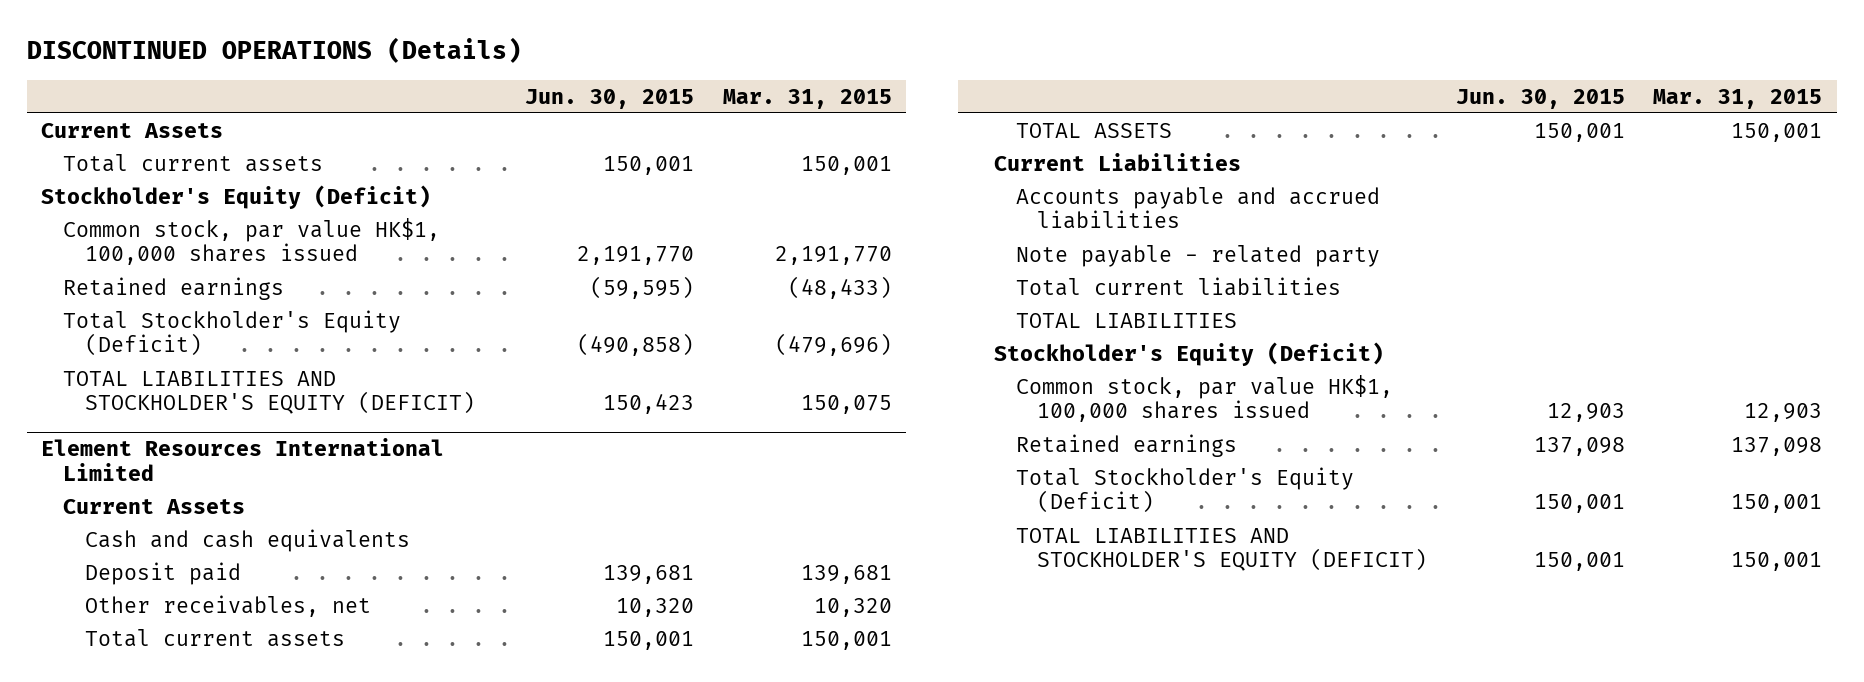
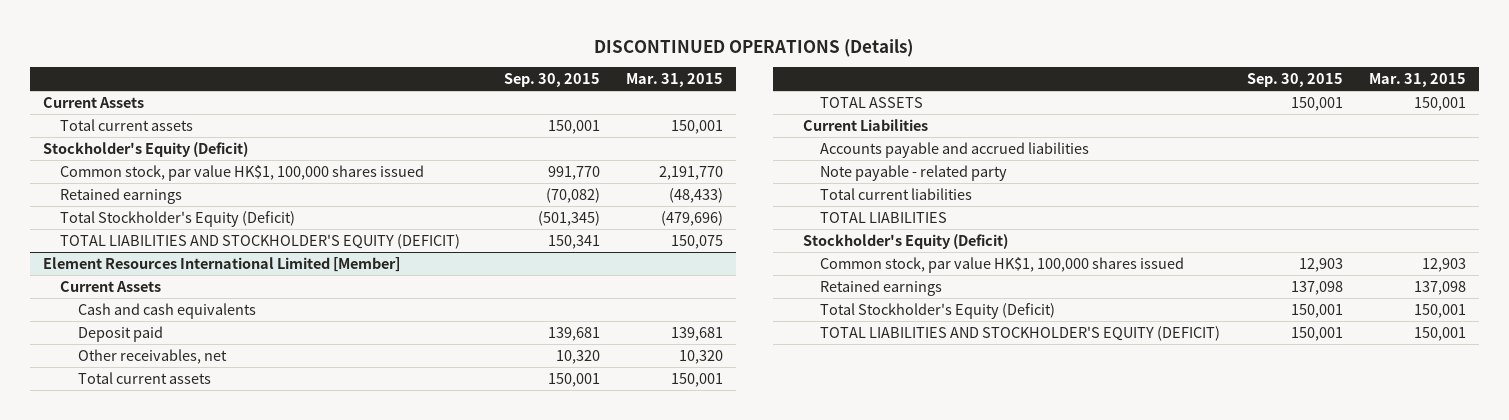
[525,88,695,109] Jun. 30, 2015 -> none
none -> [503,73,600,88] Sep. 30, 2015
[41,438,445,481] Element Resources International Limited -> [42,256,400,272] Element Resources International Limited [Member]

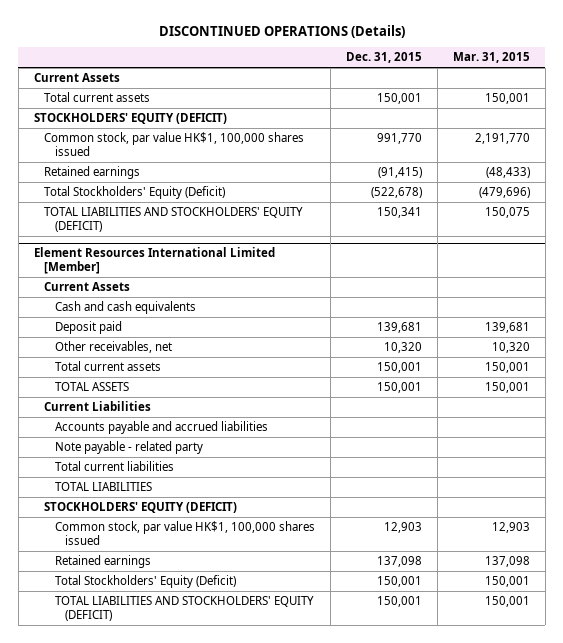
[503,73,600,88] Sep. 30, 2015 -> none
none -> [345,52,422,64] Dec. 31, 2015
[42,141,248,157] Stockholder's Equity (Deficit) -> [33,113,227,125] STOCKHOLDERS' EQUITY (DEFICIT)
[60,210,296,227] Total Stockholder's Equity (Deficit) -> [44,186,226,200] Total Stockholders' Equity (Deficit)
[60,233,461,249] TOTAL LIABILITIES AND STOCKHOLDER'S EQUITY (DEFICIT) -> [44,207,304,233] TOTAL LIABILITIES AND STOCKHOLDERS' EQUITY (DEFICIT)
[803,233,1009,249] Stockholder's Equity (Deficit) -> [44,502,238,514] STOCKHOLDERS' EQUITY (DEFICIT)
[820,302,1056,319] Total Stockholder's Equity (Deficit) -> [54,575,236,589] Total Stockholders' Equity (Deficit)
[820,325,1221,341] TOTAL LIABILITIES AND STOCKHOLDER'S EQUITY (DEFICIT) -> [54,596,314,622] TOTAL LIABILITIES AND STOCKHOLDERS' EQUITY (DEFICIT)

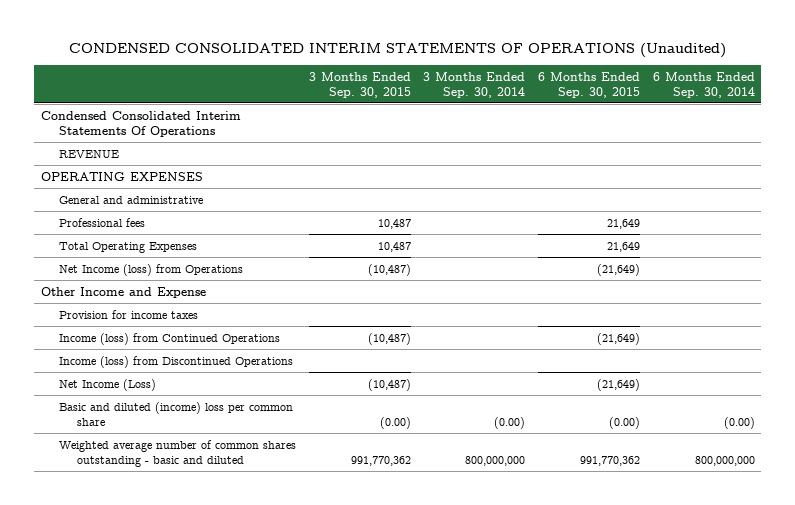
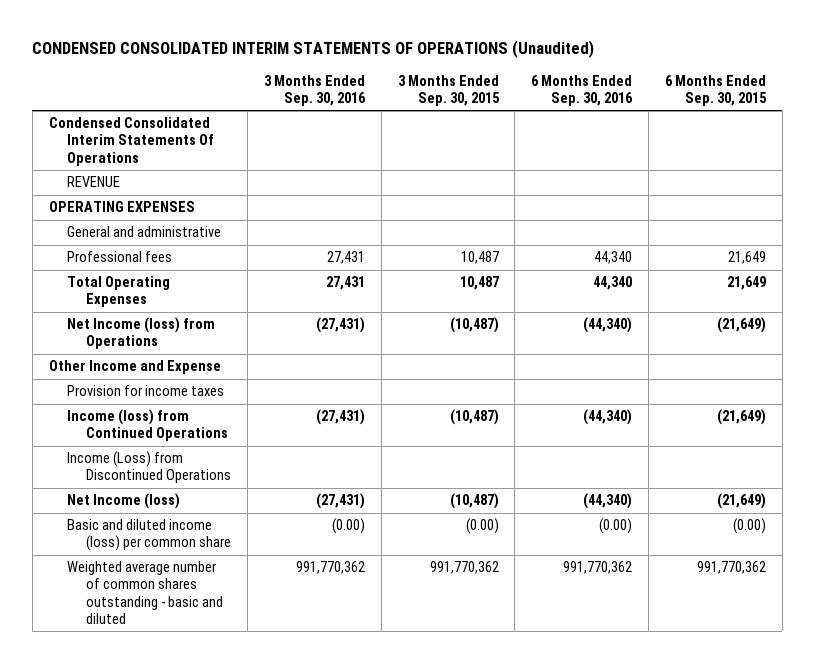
[423,71,526,98] 3 Months Ended Sep. 30, 2014 -> none
[652,71,755,98] 6 Months Ended Sep. 30, 2014 -> none
none -> [263,75,366,107] 3 Months Ended Sep. 30, 2016
none -> [531,75,634,107] 6 Months Ended Sep. 30, 2016
[58,355,293,368] Income (loss) from Discontinued Operations -> [67,451,231,484] Income (Loss) from Discontinued Operations
[58,378,156,391] Net Income (Loss) -> [67,493,181,510] Net Income (loss)
[58,401,293,426] Basic and diluted (income) loss per common share -> [67,519,231,552] Basic and diluted income (loss) per common share

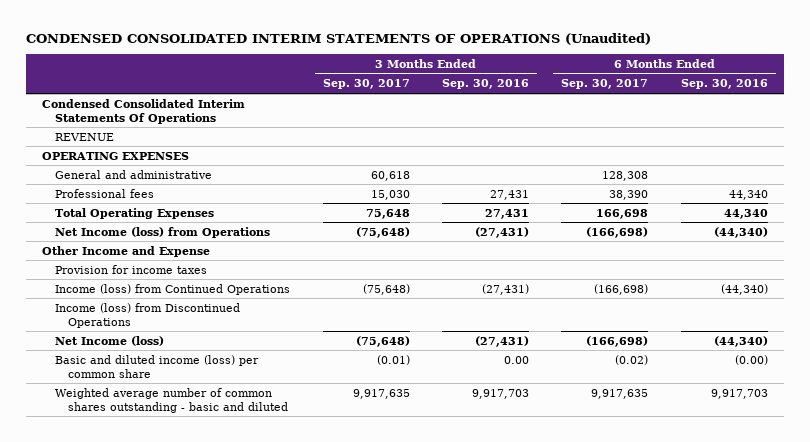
[397,75,500,107] 3 Months Ended Sep. 30, 2015 -> none
[665,75,768,107] 6 Months Ended Sep. 30, 2015 -> none
none -> [322,79,410,90] Sep. 30, 2017
none -> [561,79,649,90] Sep. 30, 2017
[67,451,231,484] Income (Loss) from Discontinued Operations -> [55,302,241,328] Income (loss) from Discontinued Operations
[331,518,365,535] (0.00) -> [504,355,530,364] 0.00
[295,561,365,575] 991,770,362 -> [472,388,530,399] 9,917,703
[563,561,633,575] 991,770,362 -> [710,388,768,399] 9,917,703

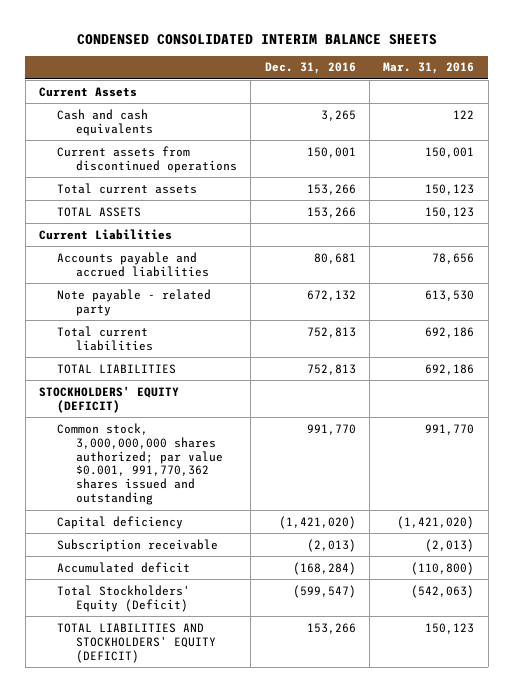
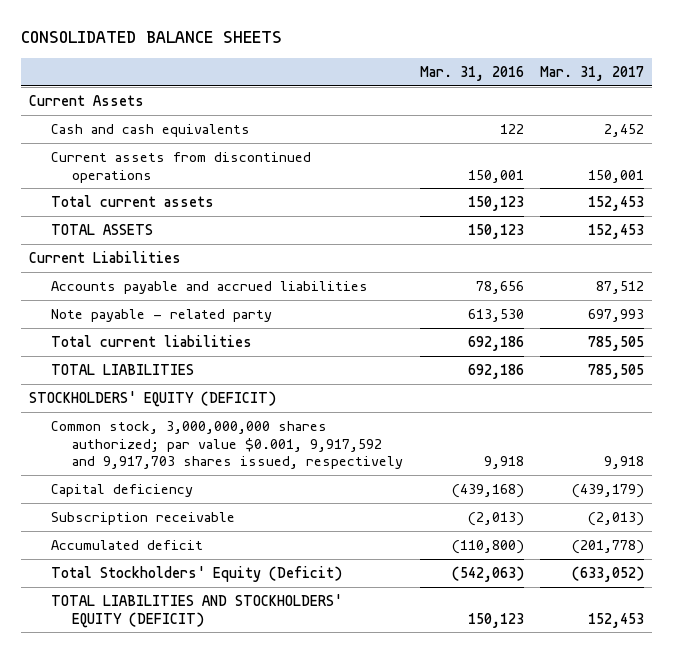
[76,33,437,45] CONDENSED CONSOLIDATED INTERIM BALANCE SHEETS -> [20,31,282,44] CONSOLIDATED BALANCE SHEETS
[264,62,356,75] Dec. 31, 2016 -> none
none -> [540,65,645,81] Mar. 31, 2017
[57,422,223,506] Common stock, 3,000,000,000 shares authorized; par value $0.001, 991,770,362 shares issued and outstanding -> [50,420,404,470] Common stock, 3,000,000,000 shares authorized; par value $0.001, 9,917,592 and 9,917,703 shares issued, respectively
[425,423,475,435] 991,770 -> [483,456,524,470] 9,918
[397,515,475,529] (1,421,020) -> [451,483,524,498] (439,168)

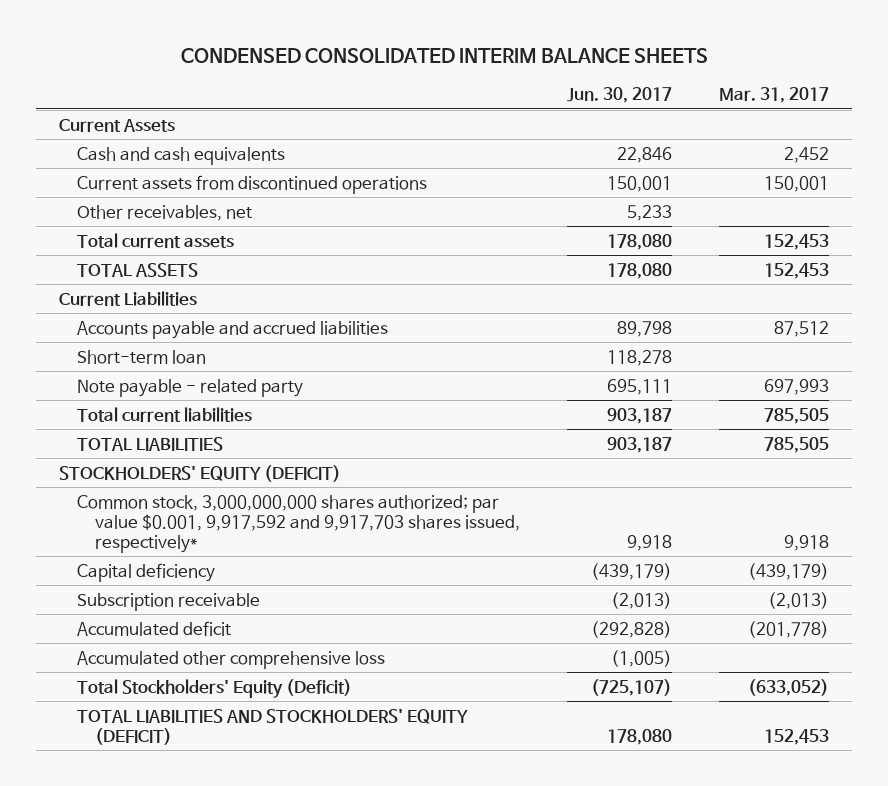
[20,31,282,44] CONSOLIDATED BALANCE SHEETS -> [180,47,708,63] CONDENSED CONSOLIDATED INTERIM BALANCE SHEETS
[419,65,524,81] Mar. 31, 2016 -> none
none -> [567,87,673,104] Jun. 30, 2017
none -> [77,204,253,221] Other receivables, net
none -> [77,349,207,364] Short-term loan
[50,420,404,470] Common stock, 3,000,000,000 shares authorized; par value $0.001, 9,917,592 and 9,917,703 shares issued, respectively -> [77,494,521,553] Common stock, 3,000,000,000 shares authorized; par value $0.001, 9,917,592 and 9,917,703 shares issued, respectively*
none -> [77,650,386,669] Accumulated other comprehensive loss

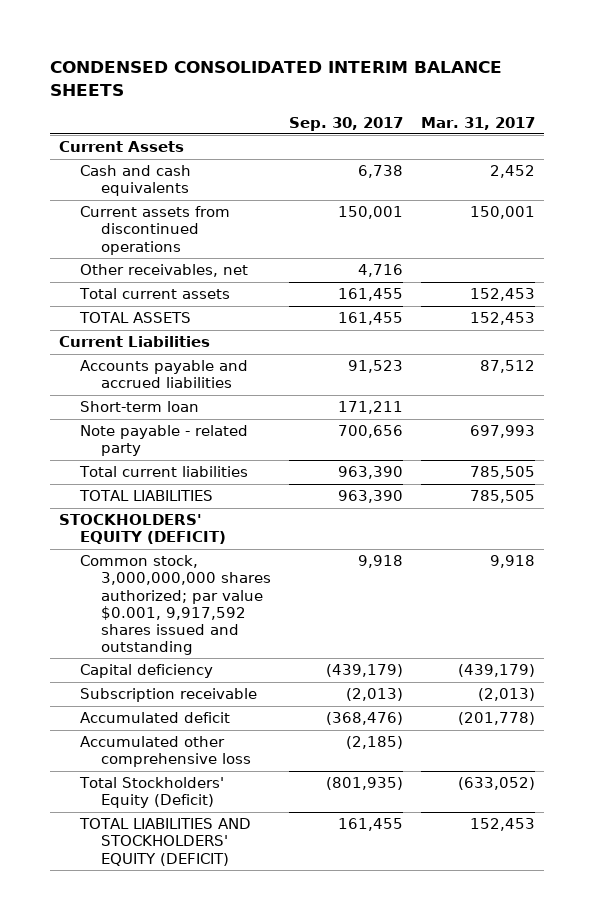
[567,87,673,104] Jun. 30, 2017 -> none
none -> [289,116,404,131] Sep. 30, 2017
[77,494,521,553] Common stock, 3,000,000,000 shares authorized; par value $0.001, 9,917,592 and 9,917,703 shares issued, respectively* -> [79,555,272,656] Common stock, 3,000,000,000 shares authorized; par value $0.001, 9,917,592 shares issued and outstanding

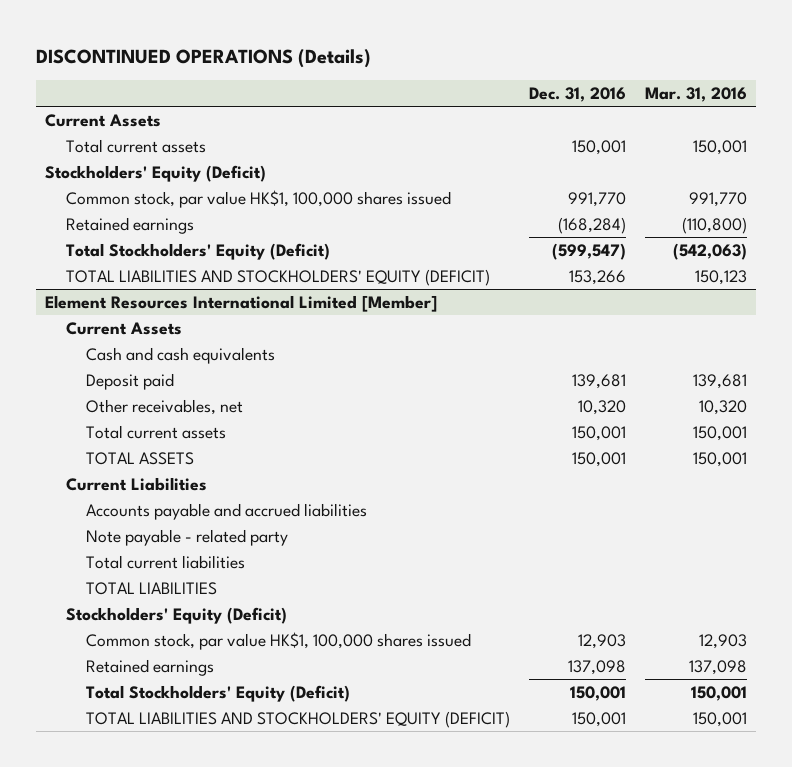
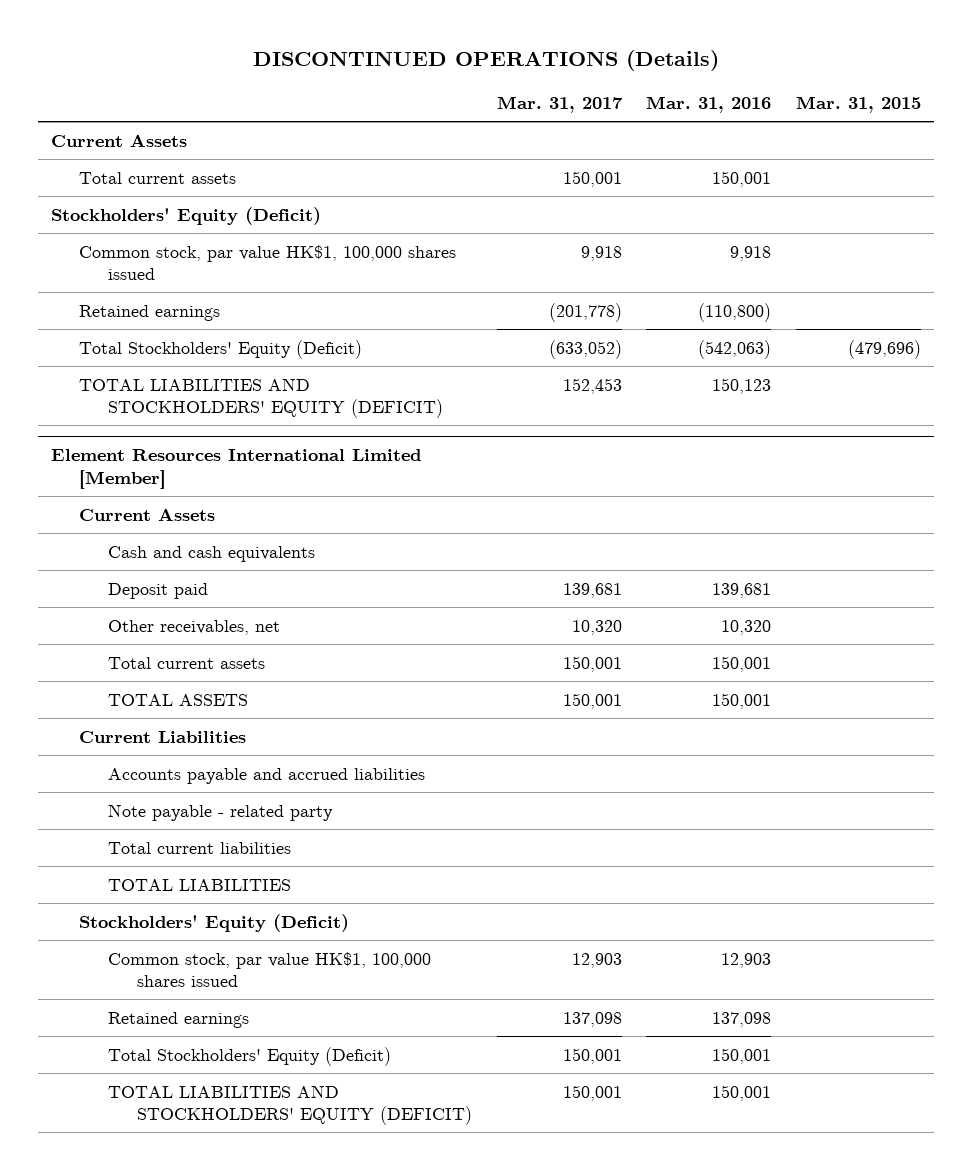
[528,87,626,103] Dec. 31, 2016 -> none
none -> [496,96,623,114] Mar. 31, 2017
none -> [796,96,922,114] Mar. 31, 2015
[688,191,747,207] 991,770 -> [730,245,772,261] 9,918

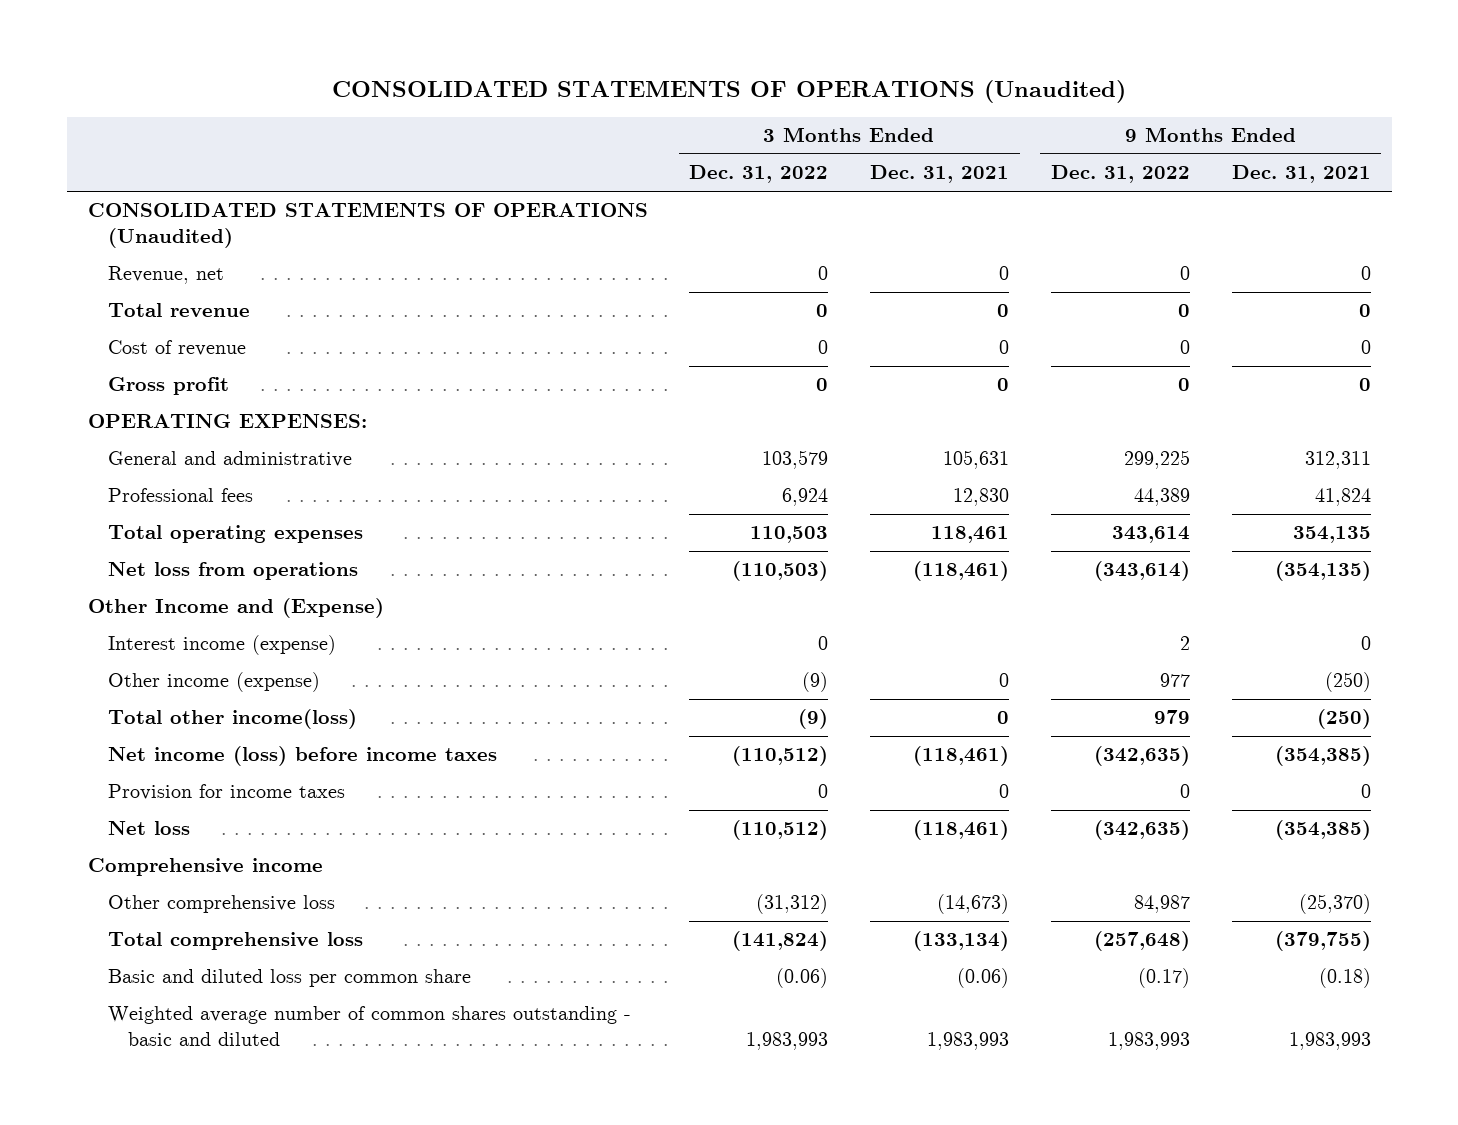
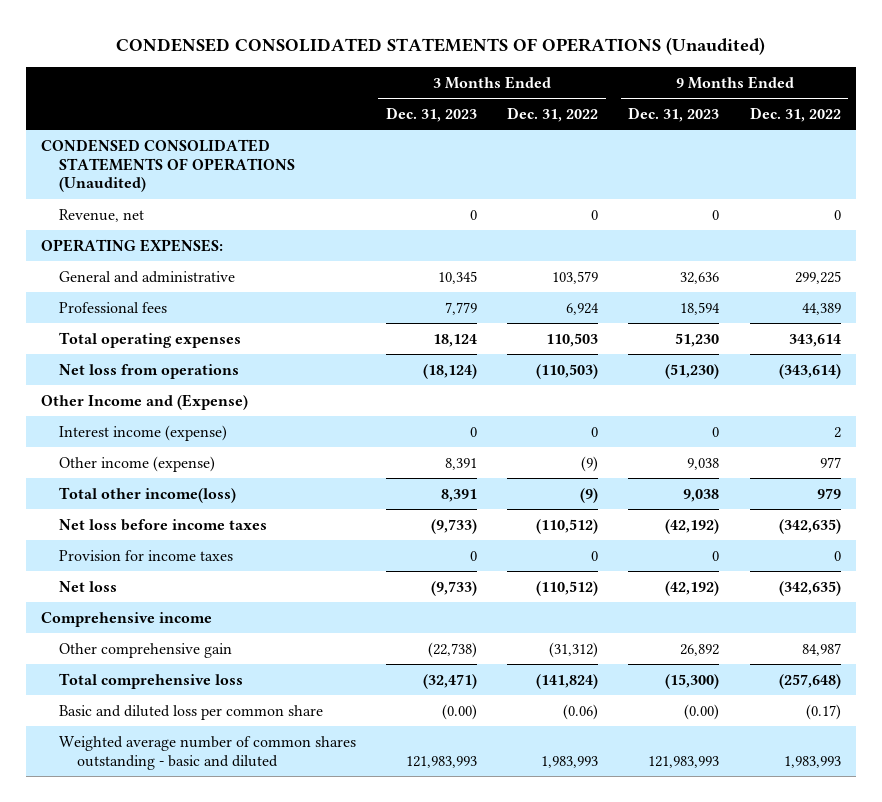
[332,80,1127,104] CONSOLIDATED STATEMENTS OF OPERATIONS (Unaudited) -> [115,36,765,55] CONDENSED CONSOLIDATED STATEMENTS OF OPERATIONS (Unaudited)
[870,165,1010,184] Dec. 31, 2021 -> none
[1231,165,1371,184] Dec. 31, 2021 -> none
none -> [386,106,478,122] Dec. 31, 2023
none -> [628,106,720,122] Dec. 31, 2023
[87,202,648,248] CONSOLIDATED STATEMENTS OF OPERATIONS (Unaudited) -> [40,138,295,193] CONDENSED CONSOLIDATED STATEMENTS OF OPERATIONS (Unaudited)
[108,303,251,318] Total revenue -> none
[108,340,247,357] Cost of revenue -> none
[108,377,230,396] Gross profit -> none
[108,746,498,767] Net income (loss) before income taxes -> [58,518,267,531] Net loss before income taxes
[108,895,336,914] Other comprehensive loss -> [58,642,232,658] Other comprehensive gain

